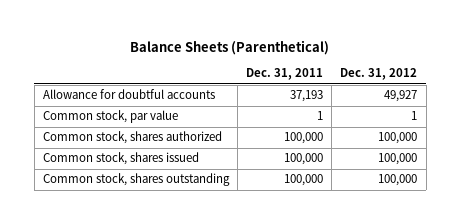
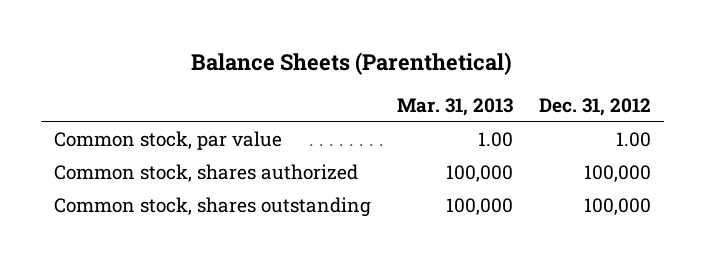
[246,68,324,81] Dec. 31, 2011 -> none
none -> [396,98,513,117] Mar. 31, 2013
[42,89,215,100] Allowance for doubtful accounts -> none
[411,111,418,121] 1 -> [615,132,651,148] 1.00
[42,152,199,166] Common stock, shares issued -> none

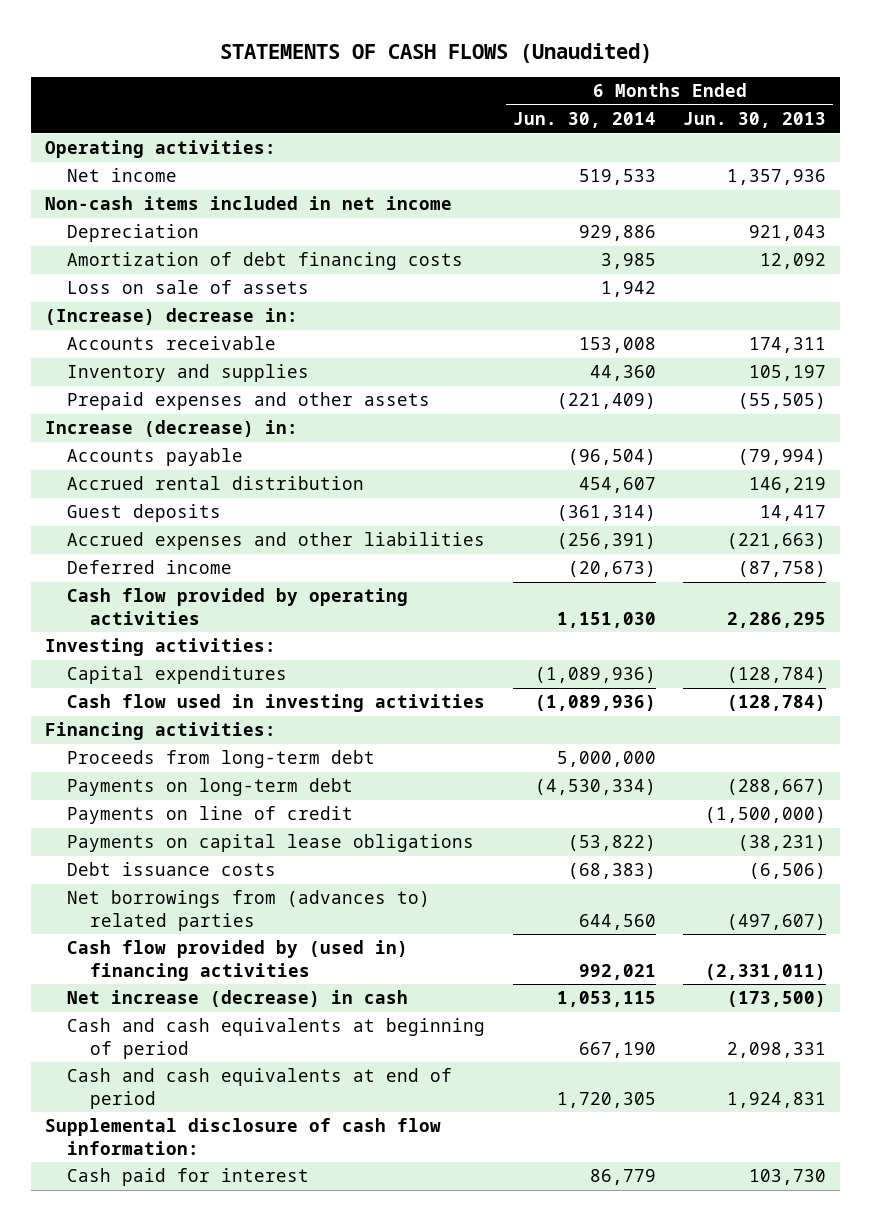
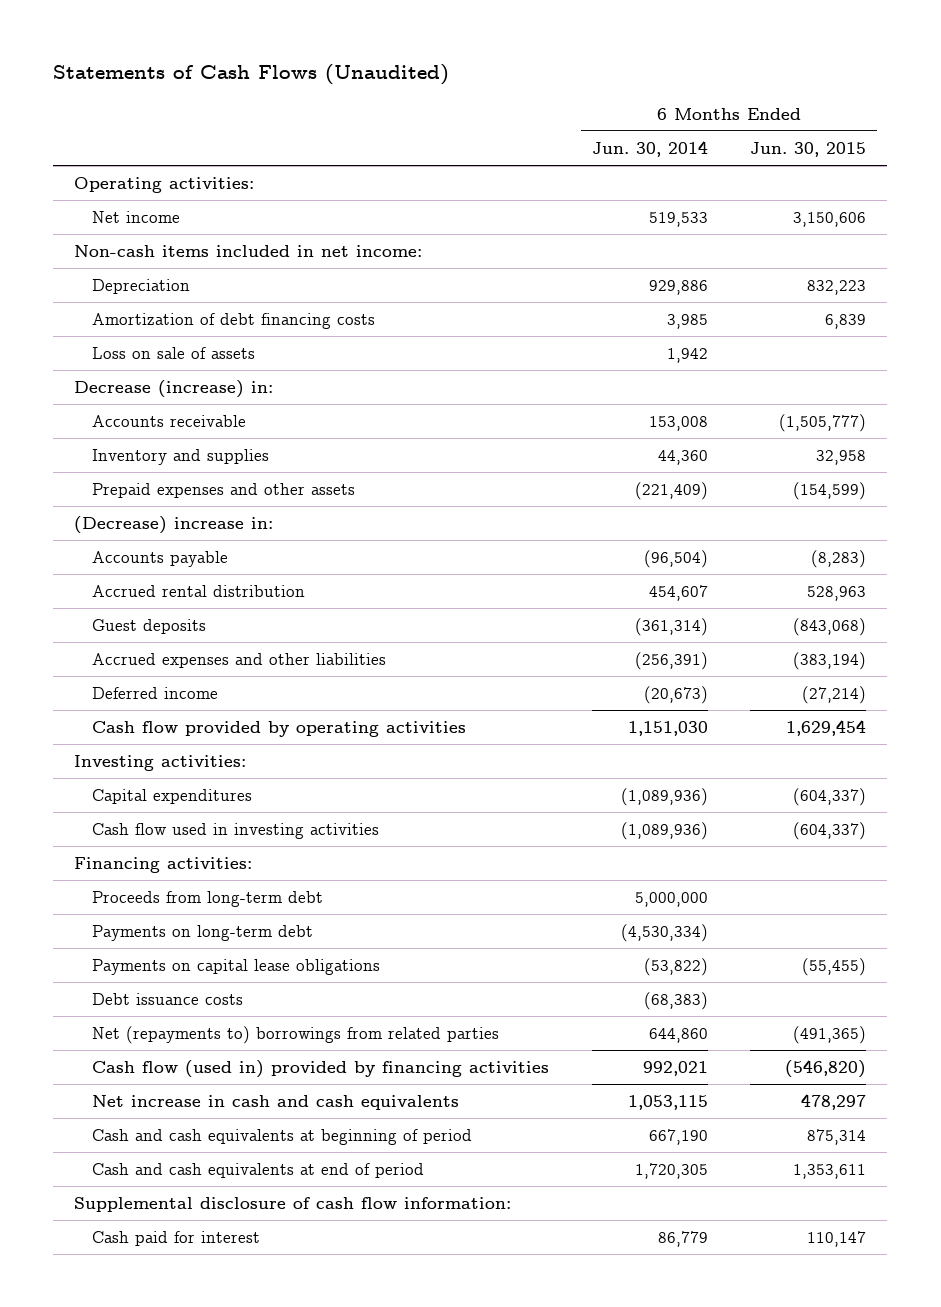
[219,42,652,63] STATEMENTS OF CASH FLOWS (Unaudited) -> [53,64,450,86] Statements of Cash Flows (Unaudited)
[683,111,827,128] Jun. 30, 2013 -> none
none -> [750,142,867,158] Jun. 30, 2015
[45,196,453,211] Non-cash items included in net income -> [74,245,423,258] Non-cash items included in net income:
[45,308,299,326] (Increase) decrease in: -> [74,380,274,399] Decrease (increase) in:
[45,420,299,438] Increase (decrease) in: -> [74,516,274,535] (Decrease) increase in:
[67,806,354,825] Payments on line of credit -> none
[67,890,431,931] Net borrowings from (advances to) related parties -> [92,1026,500,1045] Net (repayments to) borrowings from related parties
[578,913,656,930] 644,560 -> [648,1028,708,1044] 644,860
[67,940,409,981] Cash flow provided by (used in) financing activities -> [92,1060,550,1079] Cash flow (used in) provided by financing activities
[67,990,409,1008] Net increase (decrease) in cash -> [92,1095,460,1111] Net increase in cash and cash equivalents

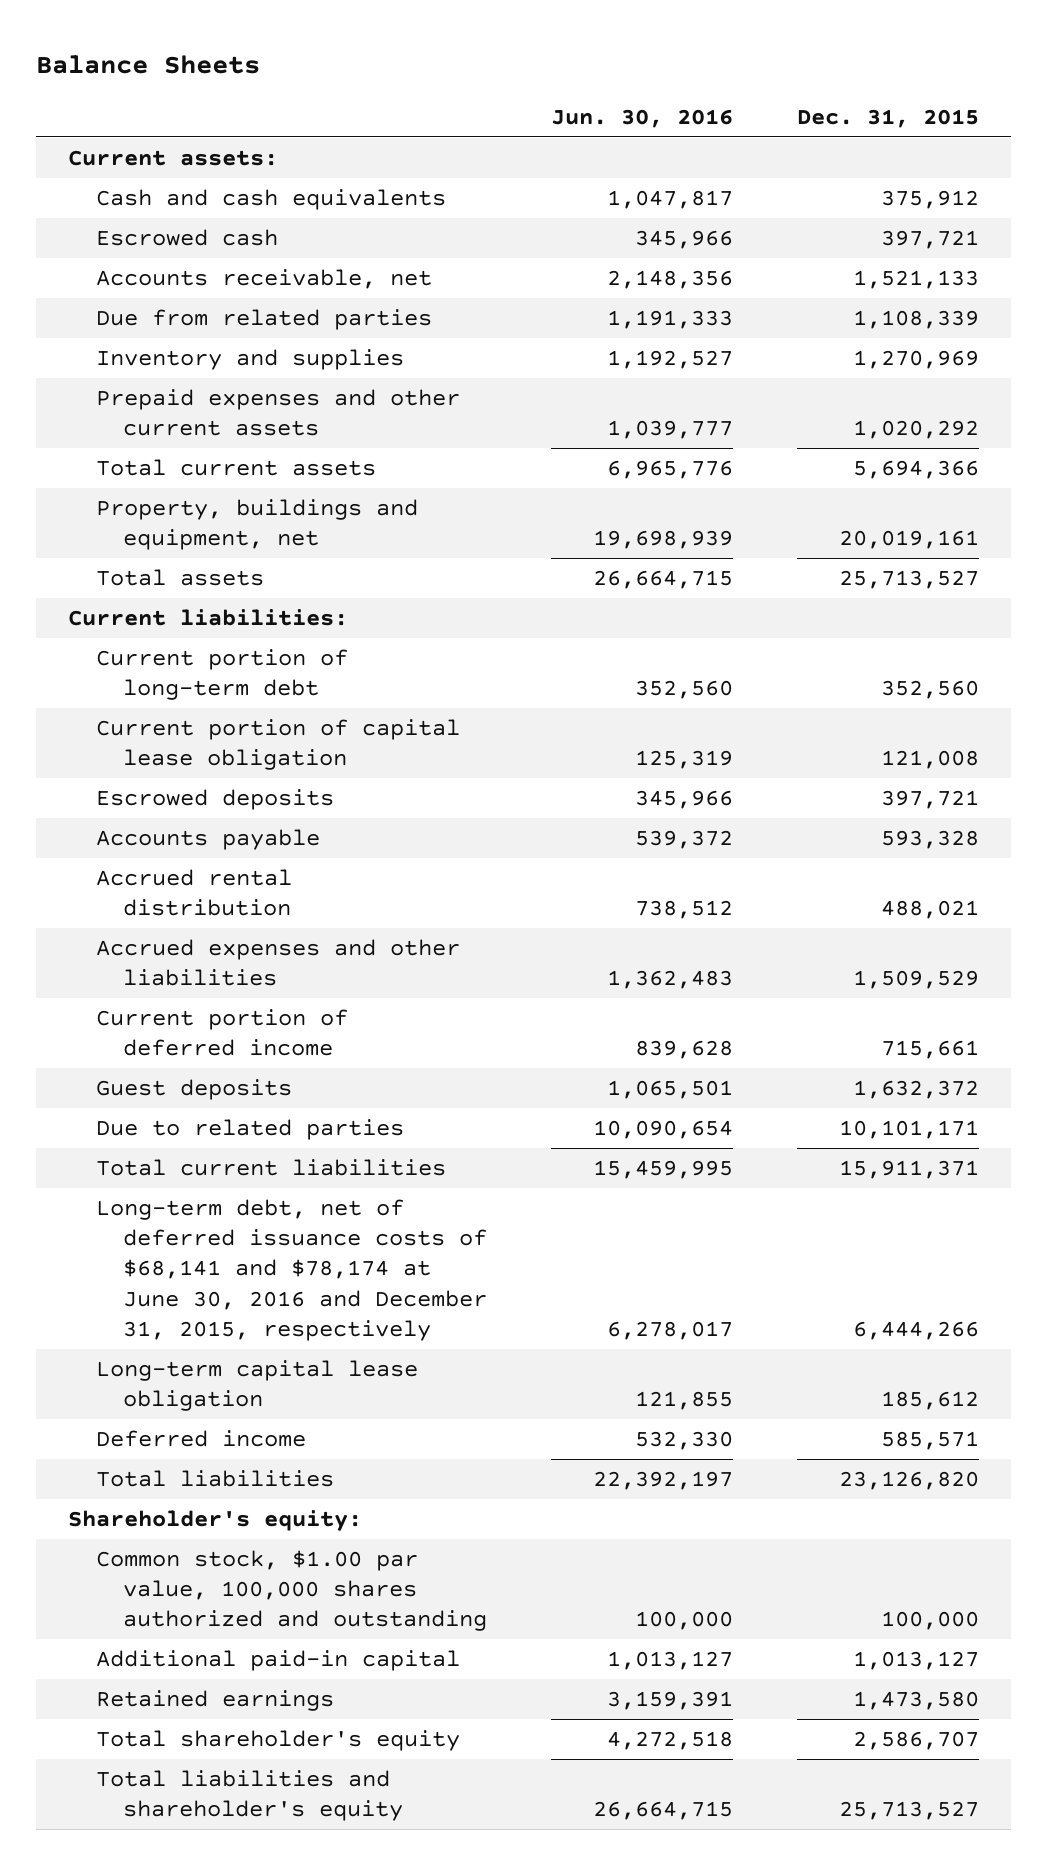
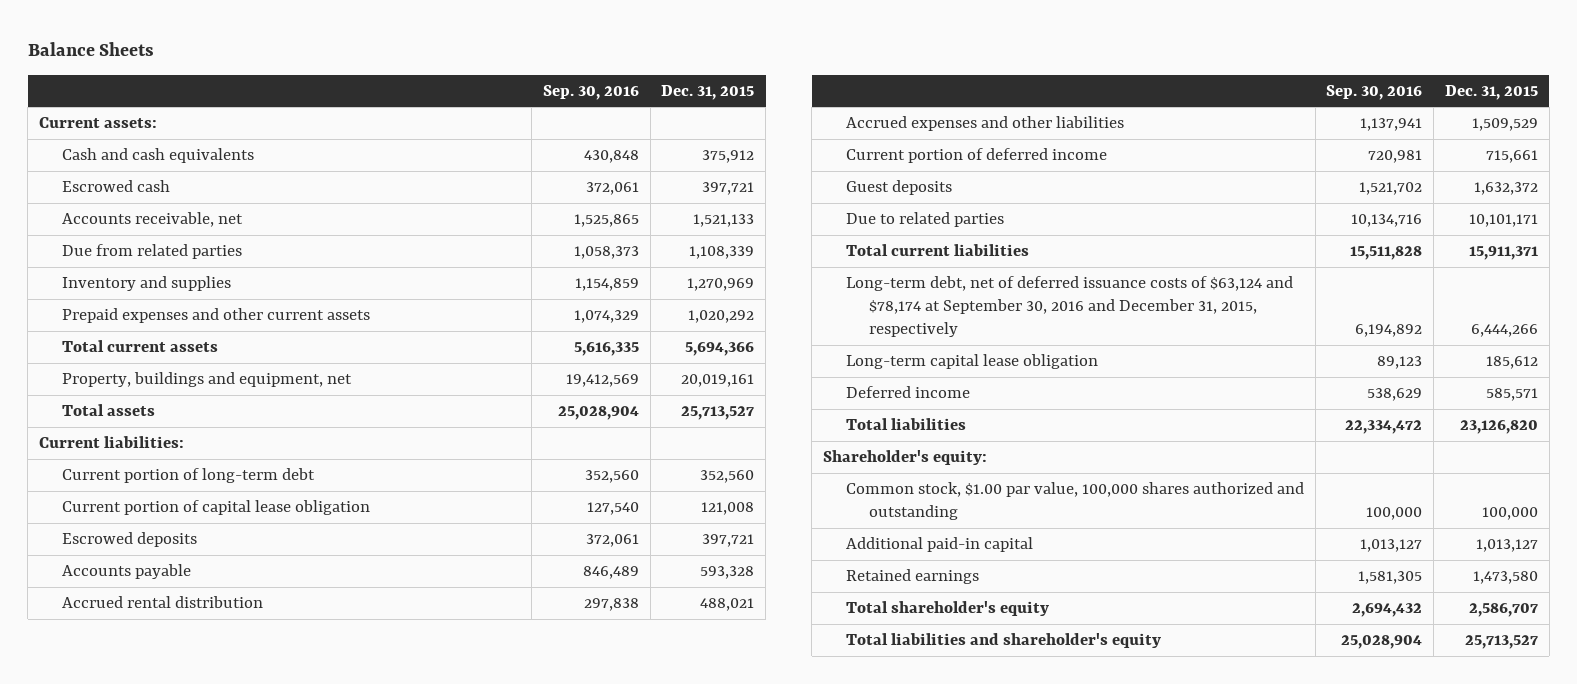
[551,108,734,128] Jun. 30, 2016 -> none
none -> [542,84,639,100] Sep. 30, 2016
[95,1198,488,1341] Long-term debt, net of deferred issuance costs of $68,141 and $78,174 at June 30, 2016 and December 31, 2015, respectively -> [845,276,1293,338] Long-term debt, net of deferred issuance costs of $63,124 and $78,174 at September 30, 2016 and December 31, 2015, respectively

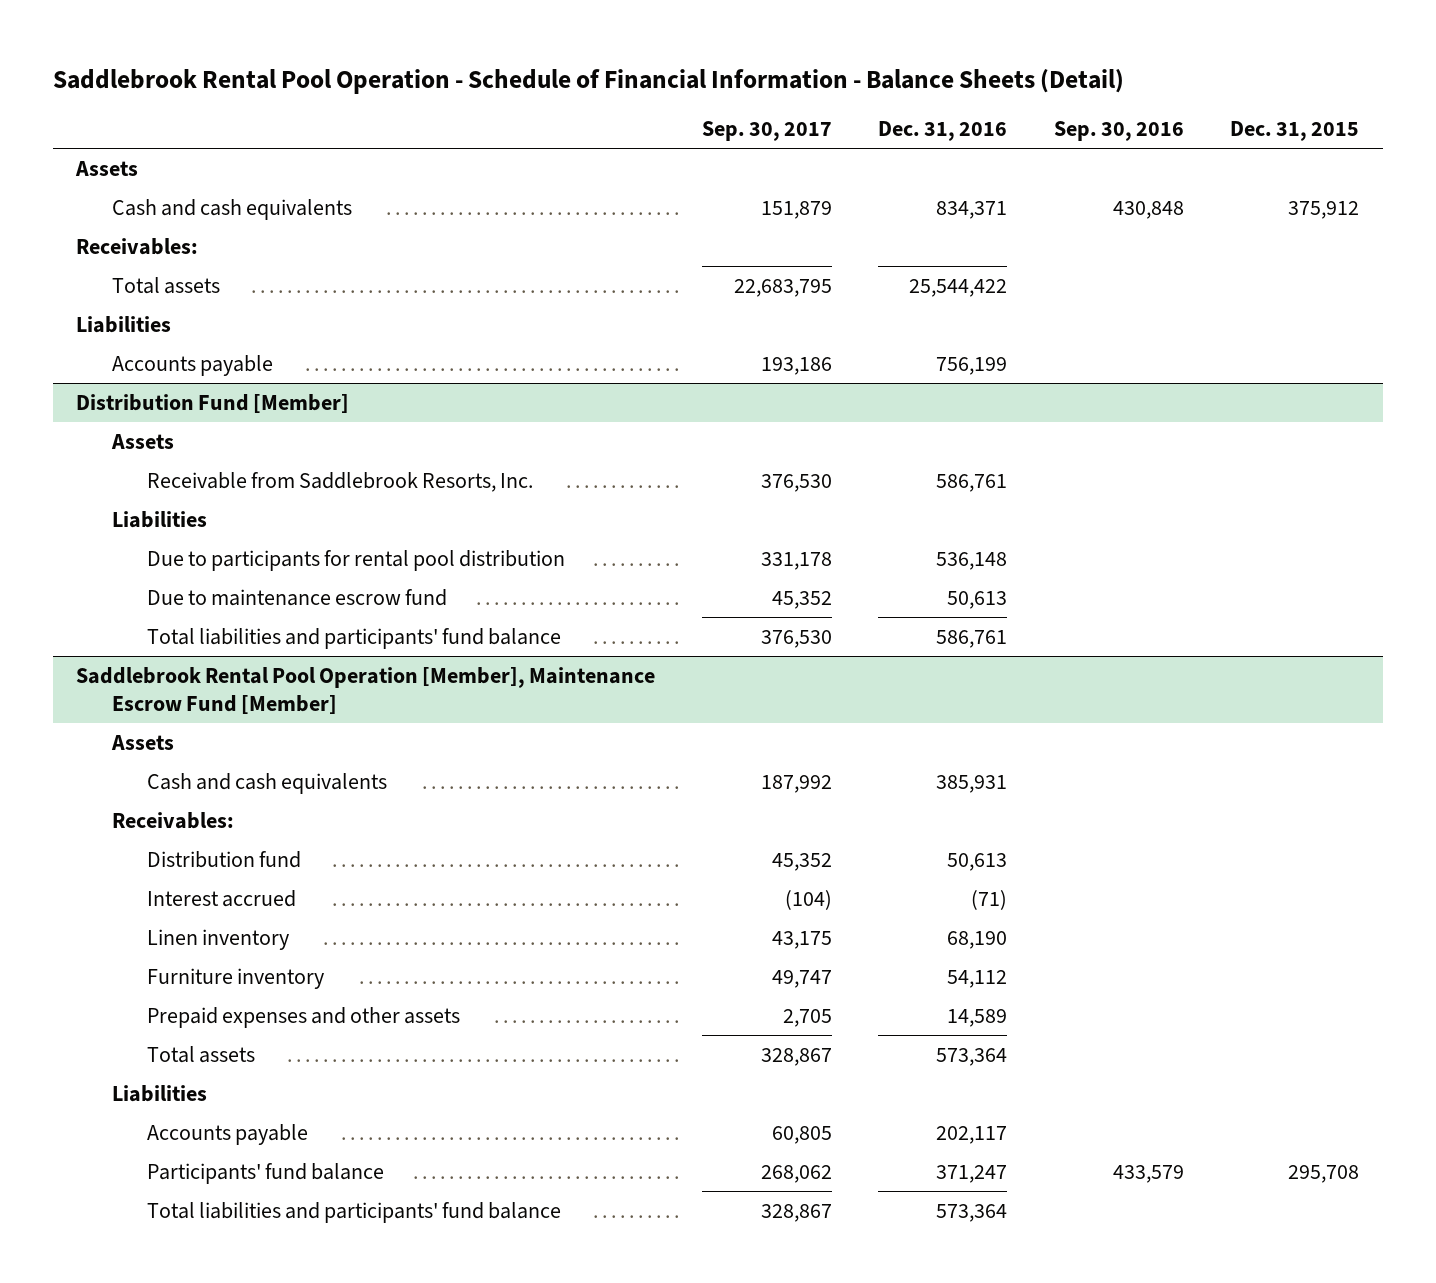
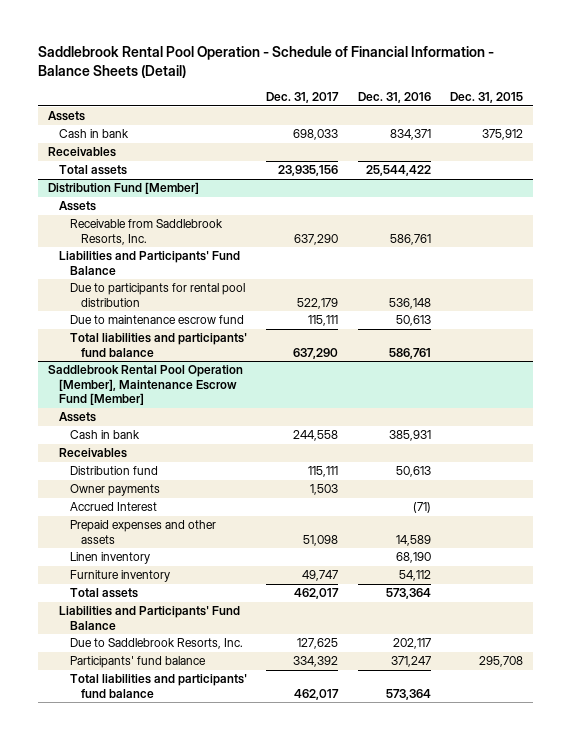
[701,121,832,142] Sep. 30, 2017 -> none
[1053,121,1184,142] Sep. 30, 2016 -> none
none -> [266,92,340,104] Dec. 31, 2017
[111,198,352,220] Cash and cash equivalents -> [58,129,129,139] Cash in bank
[76,237,199,255] Receivables: -> [47,147,116,158] Receivables
[76,315,172,333] Liabilities -> none
[111,354,273,376] Accounts payable -> none
[111,510,207,528] Liabilities -> [58,251,240,275] Liabilities and Participants' Fund Balance
[146,772,387,794] Cash and cash equivalents -> [69,430,140,440] Cash in bank
[111,811,234,829] Receivables: -> [58,448,127,459] Receivables
none -> [69,484,160,497] Owner payments
[146,889,296,907] Interest accrued -> [69,502,157,512] Accrued Interest
[146,1006,460,1028] Prepaid expenses and other assets -> [69,520,216,544] Prepaid expenses and other assets
[111,1084,207,1102] Liabilities -> [58,606,240,630] Liabilities and Participants' Fund Balance
[146,1123,308,1145] Accounts payable -> [69,638,243,650] Due to Saddlebrook Resorts, Inc.

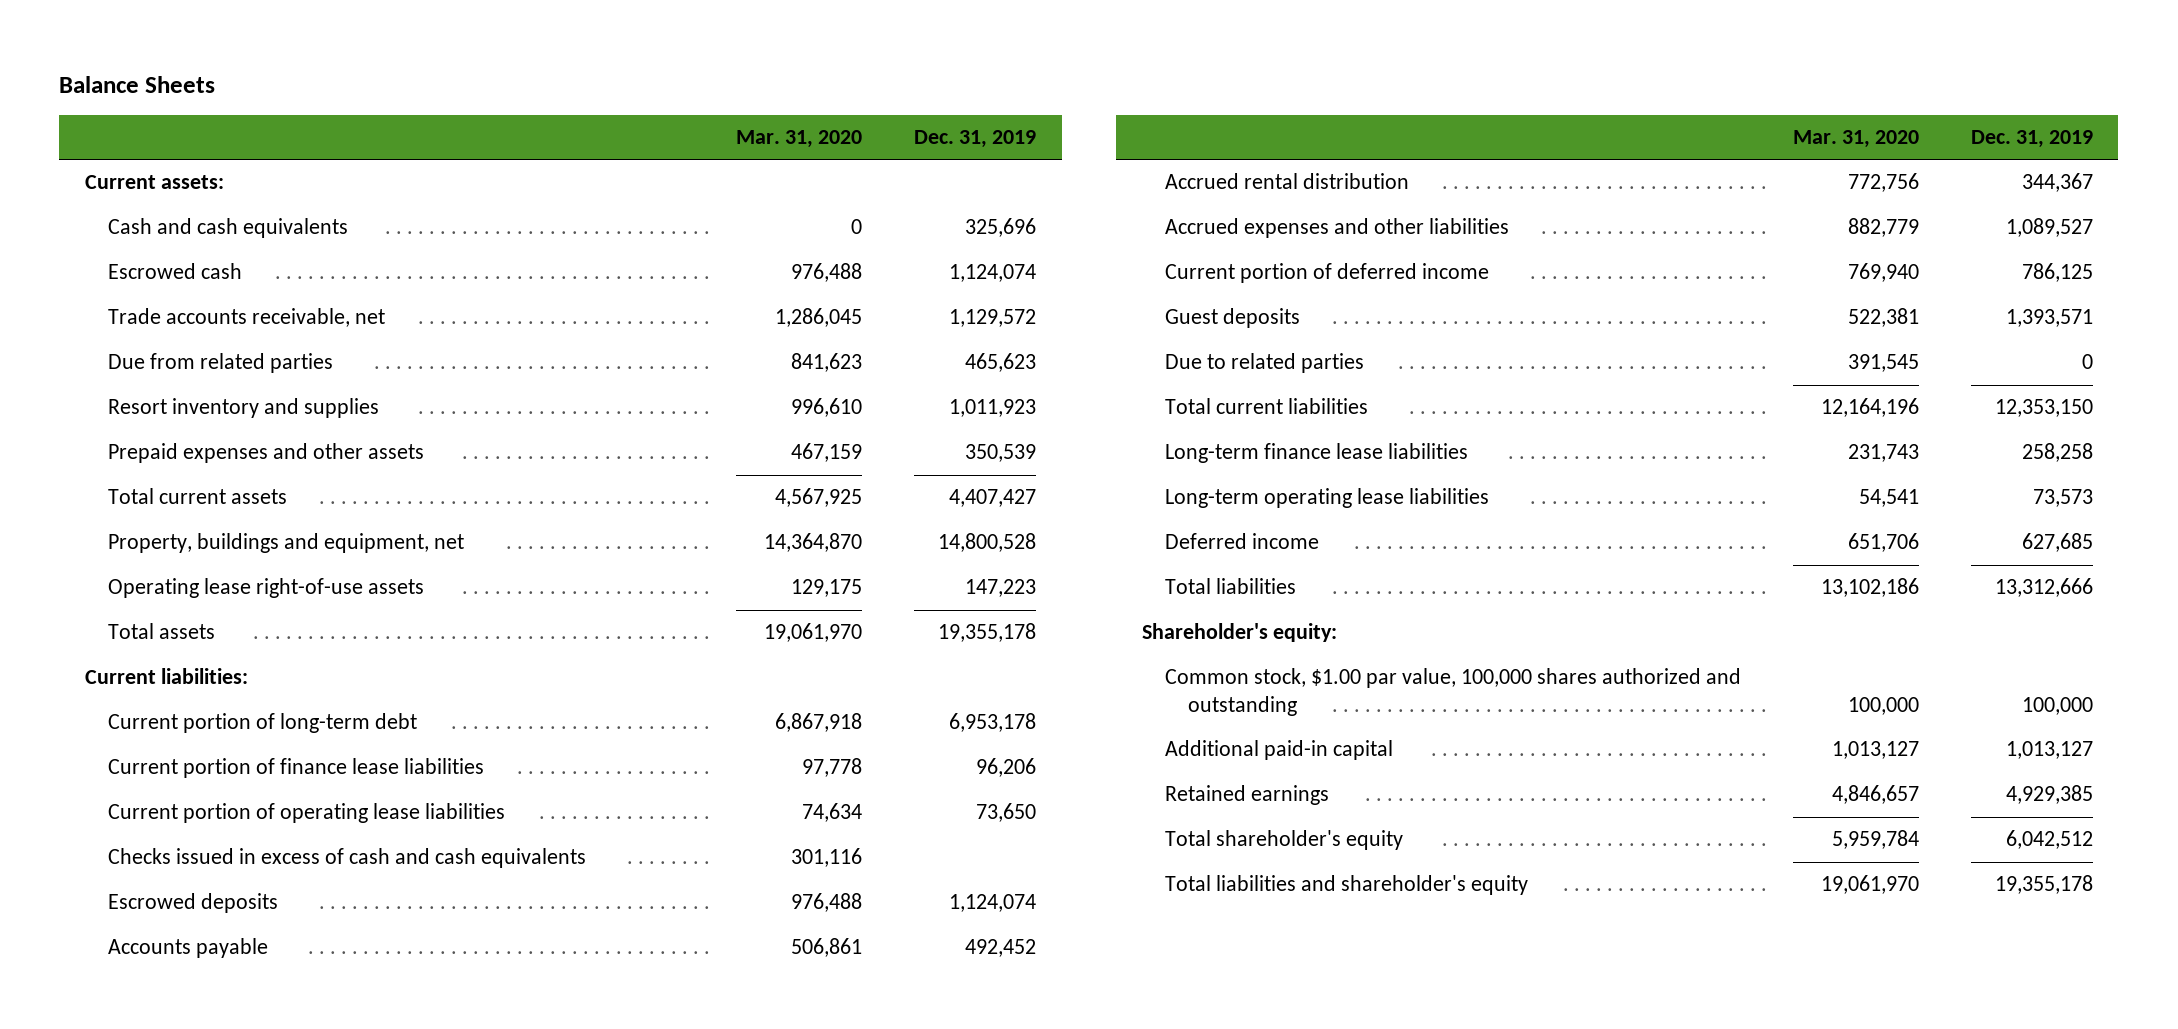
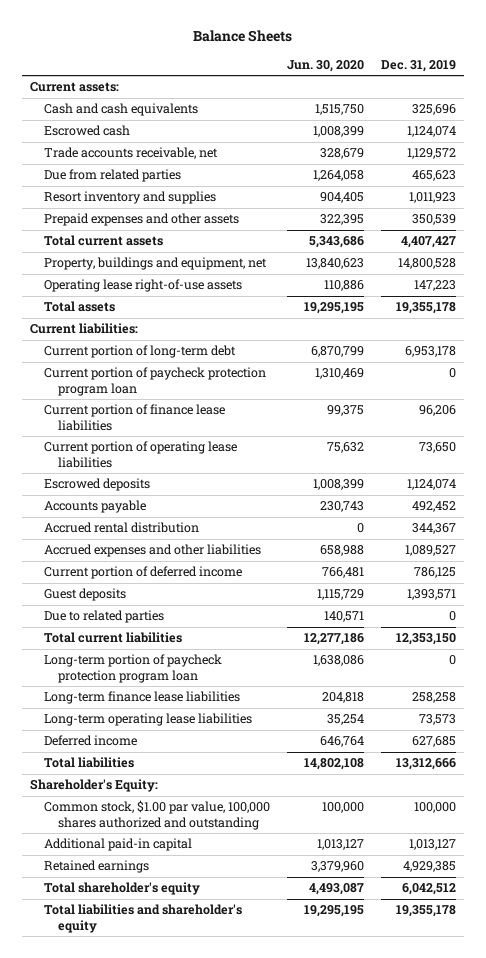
[735,130,862,149] Mar. 31, 2020 -> none
none -> [287,59,365,72] Jun. 30, 2020
none -> [44,367,267,396] Current portion of paycheck protection program loan
[108,848,587,869] Checks issued in excess of cash and cash equivalents -> none
none -> [44,654,223,683] Long-term portion of paycheck protection program loan
[1141,623,1337,643] Shareholder's equity: -> [30,779,159,793] Shareholder's Equity:

